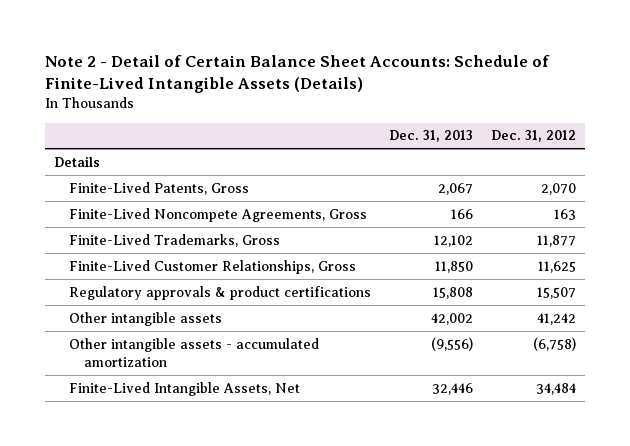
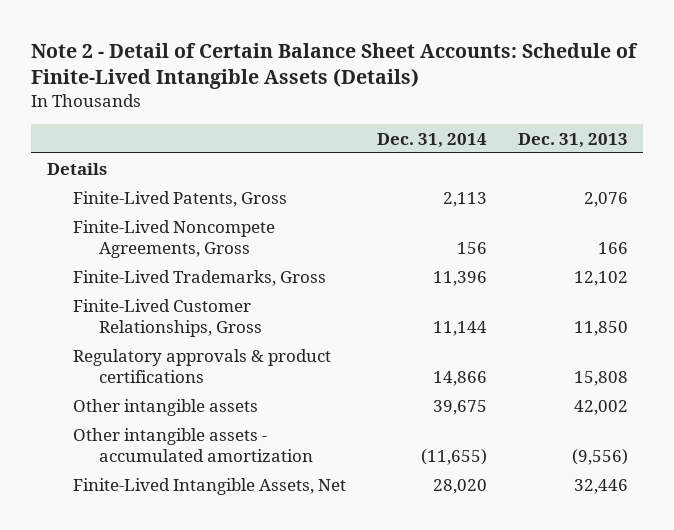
[490,130,576,143] Dec. 31, 2012 -> none
none -> [376,132,487,148] Dec. 31, 2014
[437,182,473,195] 2,067 -> [583,191,628,207] 2,076

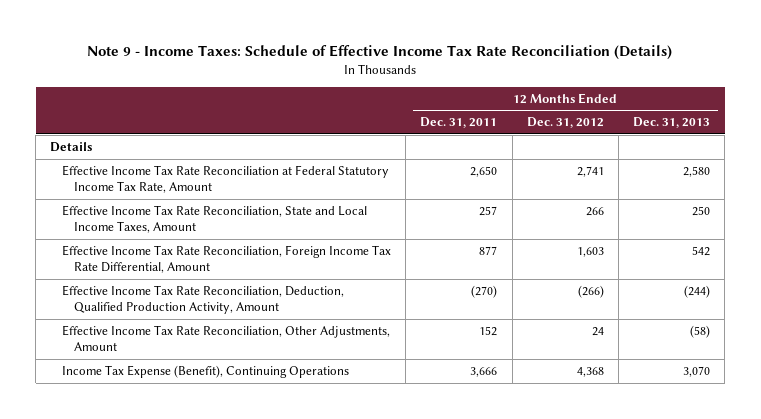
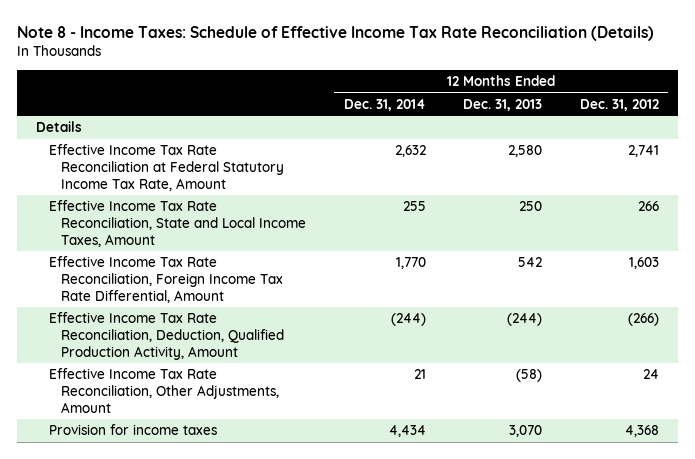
[87,45,673,61] Note 9 - Income Taxes: Schedule of Effective Income Tax Rate Reconciliation (Details) -> [17,26,655,42] Note 8 - Income Taxes: Schedule of Effective Income Tax Rate Reconciliation (Details)
[420,117,498,129] Dec. 31, 2011 -> none
none -> [343,98,426,111] Dec. 31, 2014
[62,365,350,379] Income Tax Expense (Benefit), Continuing Operations -> [48,424,217,436] Provision for income taxes

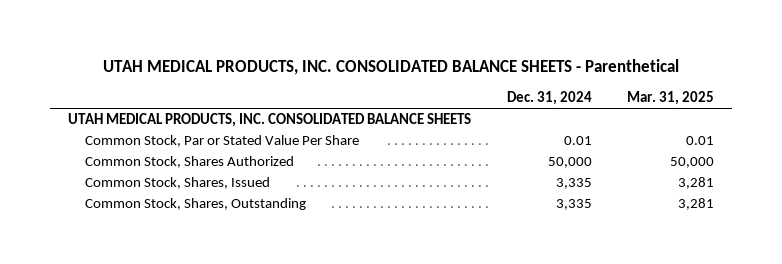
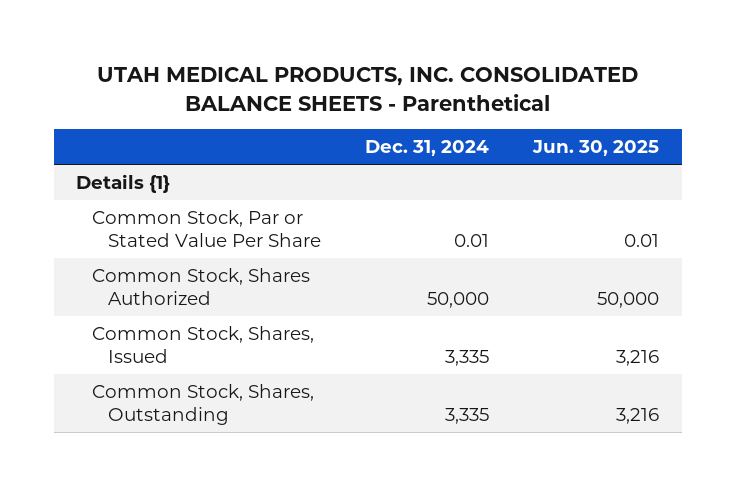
[627,91,715,106] Mar. 31, 2025 -> none
none -> [532,140,660,157] Jun. 30, 2025
[67,113,471,128] UTAH MEDICAL PRODUCTS, INC. CONSOLIDATED BALANCE SHEETS -> [75,173,170,193] Details {1}

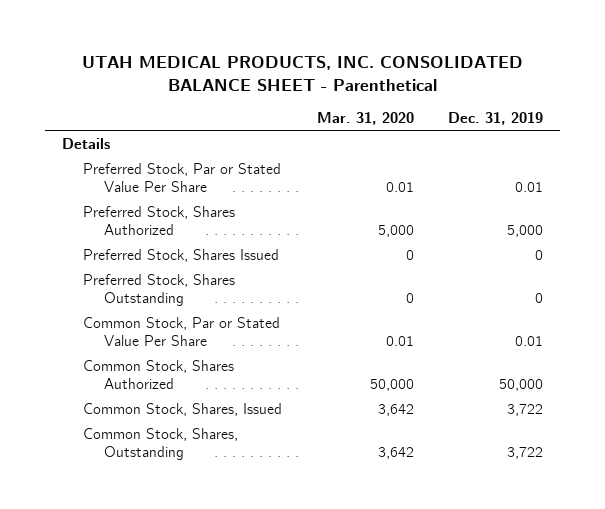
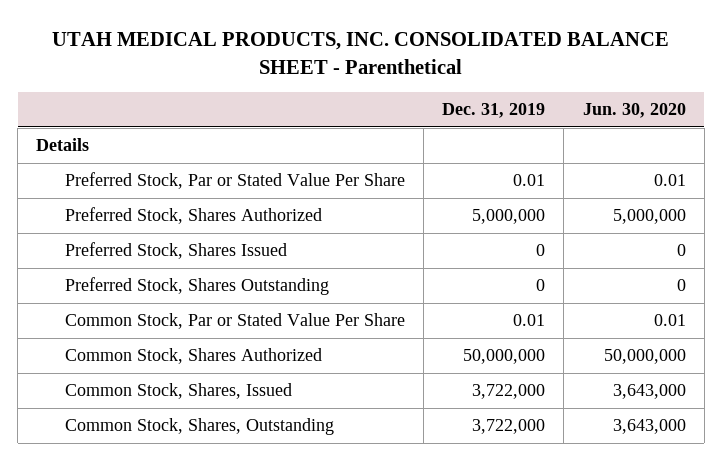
[316,111,414,125] Mar. 31, 2020 -> none
none -> [582,102,686,118] Jun. 30, 2020
[507,225,544,238] 5,000 -> [472,209,546,225] 5,000,000
[499,379,544,392] 50,000 -> [463,349,546,365] 50,000,000
[507,403,544,416] 3,722 -> [472,384,546,400] 3,722,000
[507,447,544,460] 3,722 -> [472,419,546,435] 3,722,000

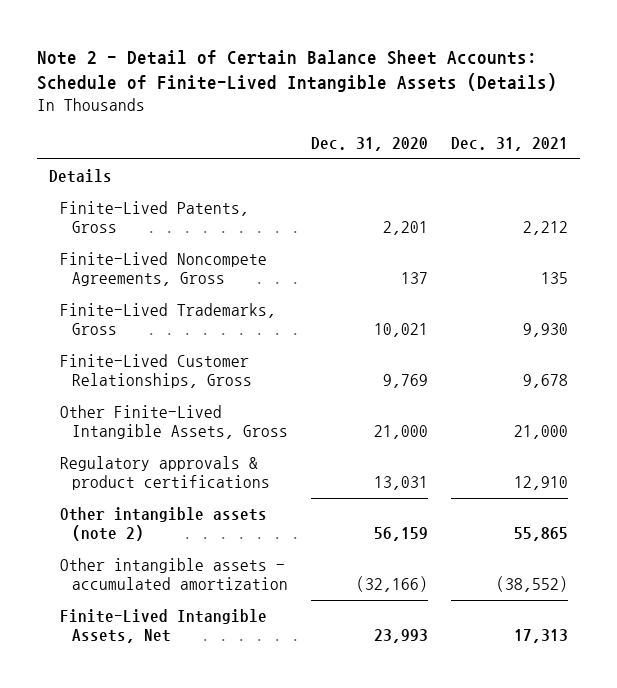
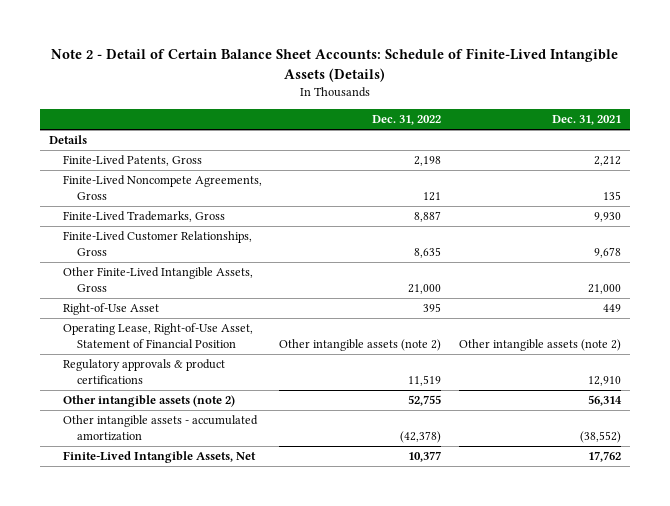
[311,136,429,151] Dec. 31, 2020 -> none
none -> [372,115,442,126] Dec. 31, 2022
none -> [62,303,159,316] Right-of-Use Asset
none -> [62,323,253,348] Operating Lease, Right-of-Use Asset, Statement of Financial Position
[514,527,569,542] 55,865 -> [588,395,623,407] 56,314
[514,629,569,644] 17,313 -> [588,451,622,463] 17,762

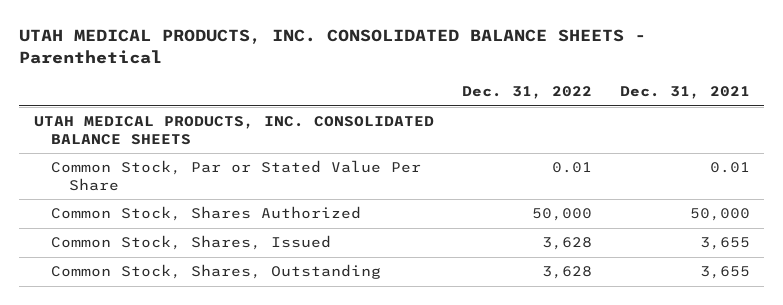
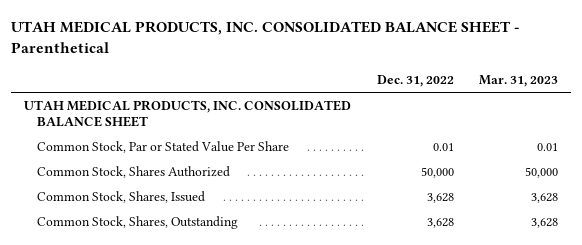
[19,29,647,65] UTAH MEDICAL PRODUCTS, INC. CONSOLIDATED BALANCE SHEETS - Parenthetical -> [11,21,521,54] UTAH MEDICAL PRODUCTS, INC. CONSOLIDATED BALANCE SHEET - Parenthetical
[619,86,750,100] Dec. 31, 2021 -> none
none -> [479,74,559,87] Mar. 31, 2023
[33,116,434,145] UTAH MEDICAL PRODUCTS, INC. CONSOLIDATED BALANCE SHEETS -> [24,99,352,128] UTAH MEDICAL PRODUCTS, INC. CONSOLIDATED BALANCE SHEET

